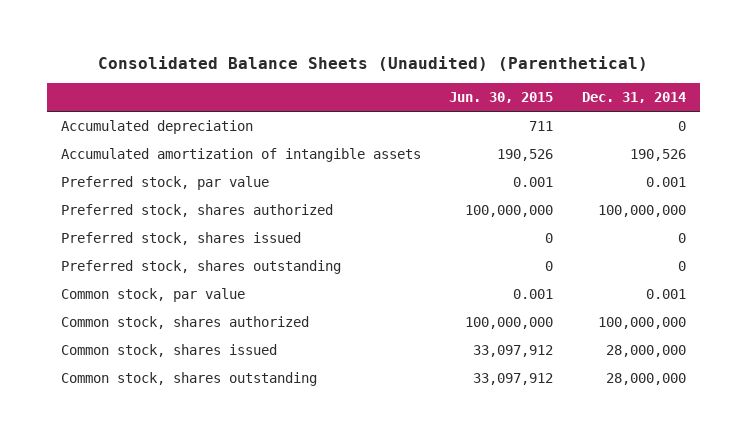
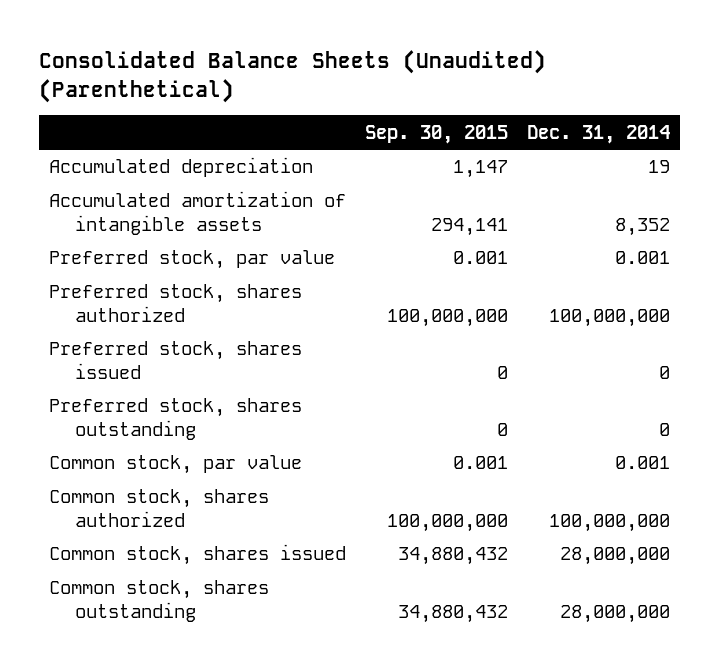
[449,91,554,103] Jun. 30, 2015 -> none
none -> [365,124,509,144] Sep. 30, 2015
[677,121,686,132] 0 -> [648,160,671,174] 19
[629,149,686,162] 190,526 -> [615,217,671,236] 8,352

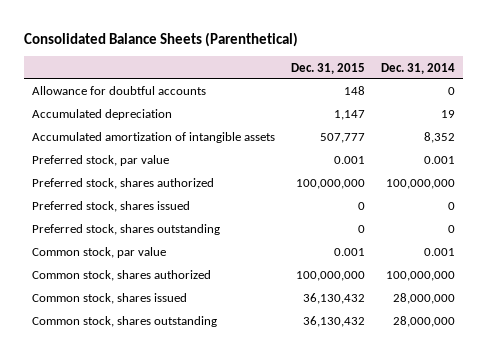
[39,50,547,103] Consolidated Balance Sheets (Unaudited) (Parenthetical) -> [24,31,299,47] Consolidated Balance Sheets (Parenthetical)
[365,124,509,144] Sep. 30, 2015 -> none
none -> [290,62,365,74] Dec. 31, 2015
none -> [32,86,207,96] Allowance for doubtful accounts

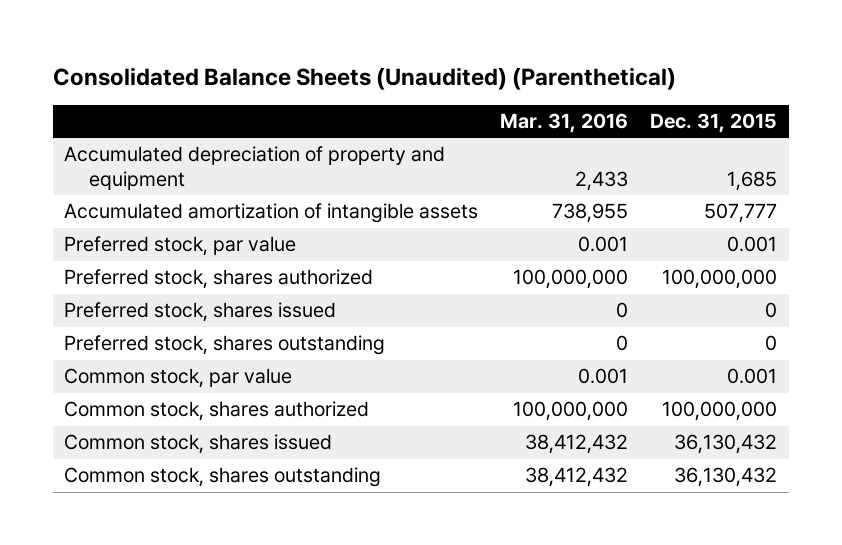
[24,31,299,47] Consolidated Balance Sheets (Parenthetical) -> [53,66,677,90] Consolidated Balance Sheets (Unaudited) (Parenthetical)
[380,62,455,74] Dec. 31, 2014 -> none
none -> [500,113,629,134] Mar. 31, 2016
[32,86,207,96] Allowance for doubtful accounts -> none
[32,109,173,121] Accumulated depreciation -> [64,146,446,191] Accumulated depreciation of property and equipment
[333,110,365,121] 1,147 -> [727,171,778,192] 1,685

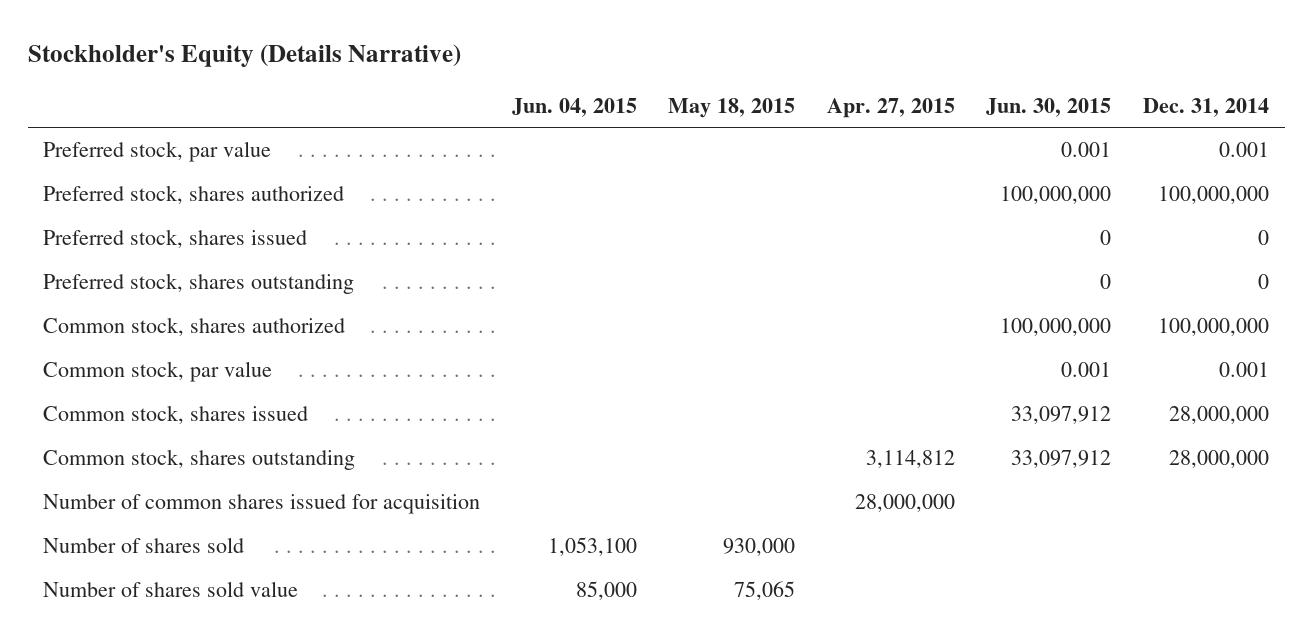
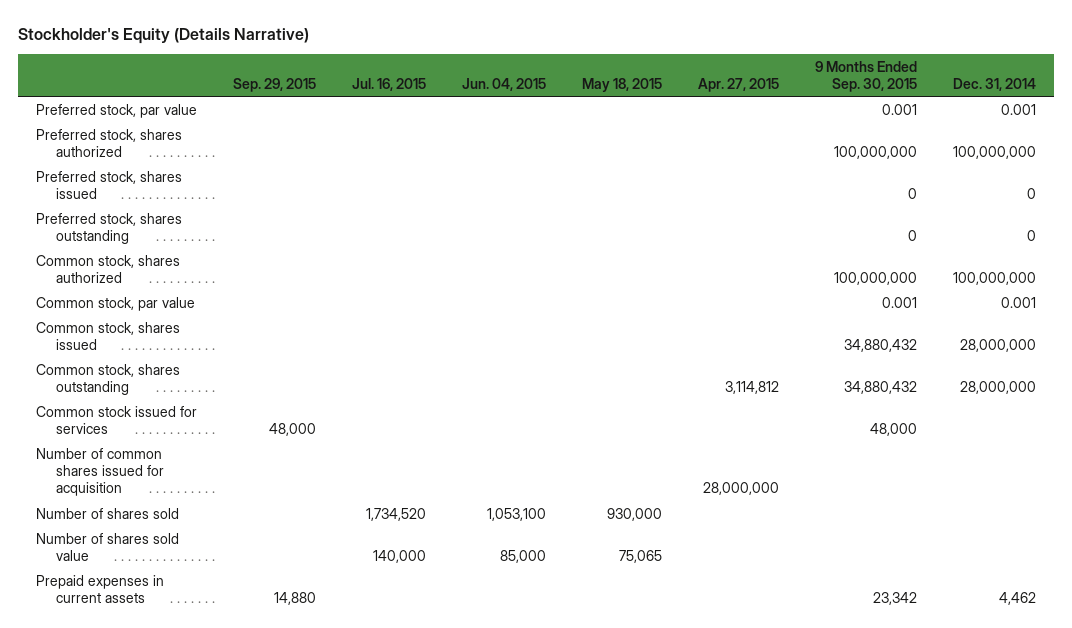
[986,97,1112,117] Jun. 30, 2015 -> none
none -> [233,77,317,92] Sep. 29, 2015
none -> [352,77,427,91] Jul. 16, 2015
none -> [814,60,917,92] 9 Months Ended Sep. 30, 2015
none -> [36,405,198,434] Common stock issued for services
none -> [36,574,165,603] Prepaid expenses in current assets

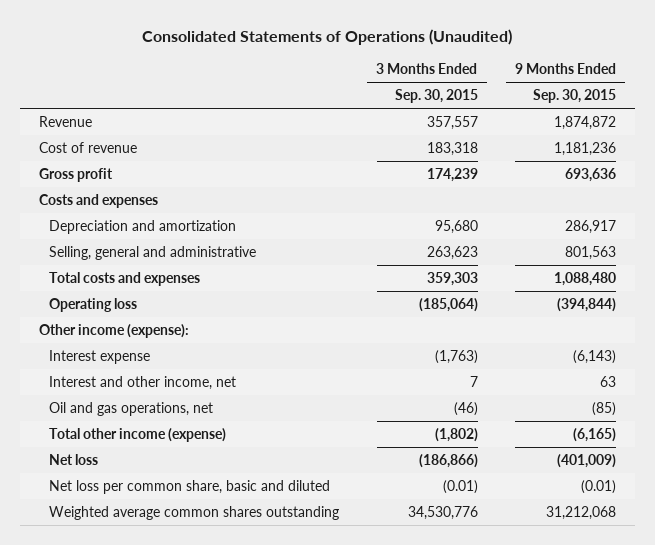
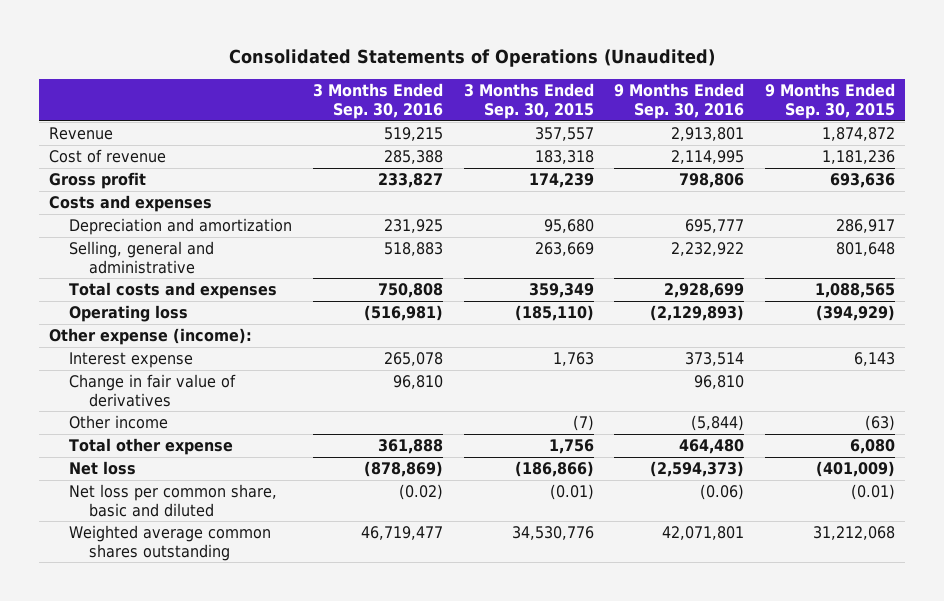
none -> [312,83,443,119] 3 Months Ended Sep. 30, 2016
none -> [614,83,745,119] 9 Months Ended Sep. 30, 2016
[49,376,237,391] Interest and other income, net -> none
[49,402,214,417] Oil and gas operations, net -> none
[426,246,478,261] 263,623 -> [534,242,594,257] 263,669
[565,246,617,261] 801,563 -> [836,242,896,257] 801,648
[426,272,478,287] 359,303 -> [528,283,594,299] 359,349
[554,272,617,287] 1,088,480 -> [815,283,896,299] 1,088,565
[418,298,478,313] (185,064) -> [514,305,594,322] (185,110)
[557,298,617,313] (394,844) -> [816,305,896,322] (394,929)
[38,324,189,339] Other income (expense): -> [49,328,253,346] Other expense (income):
[434,350,478,365] (1,763) -> [552,352,594,367] 1,763
[573,350,617,365] (6,143) -> [854,352,896,367] 6,143
none -> [69,374,237,407] Change in fair value of derivatives
none -> [69,415,169,430] Other income
[49,428,227,443] Total other income (expense) -> [69,438,234,456] Total other expense
[434,428,478,443] (1,802) -> [548,439,594,455] 1,756
[573,428,617,443] (6,165) -> [850,439,896,455] 6,080

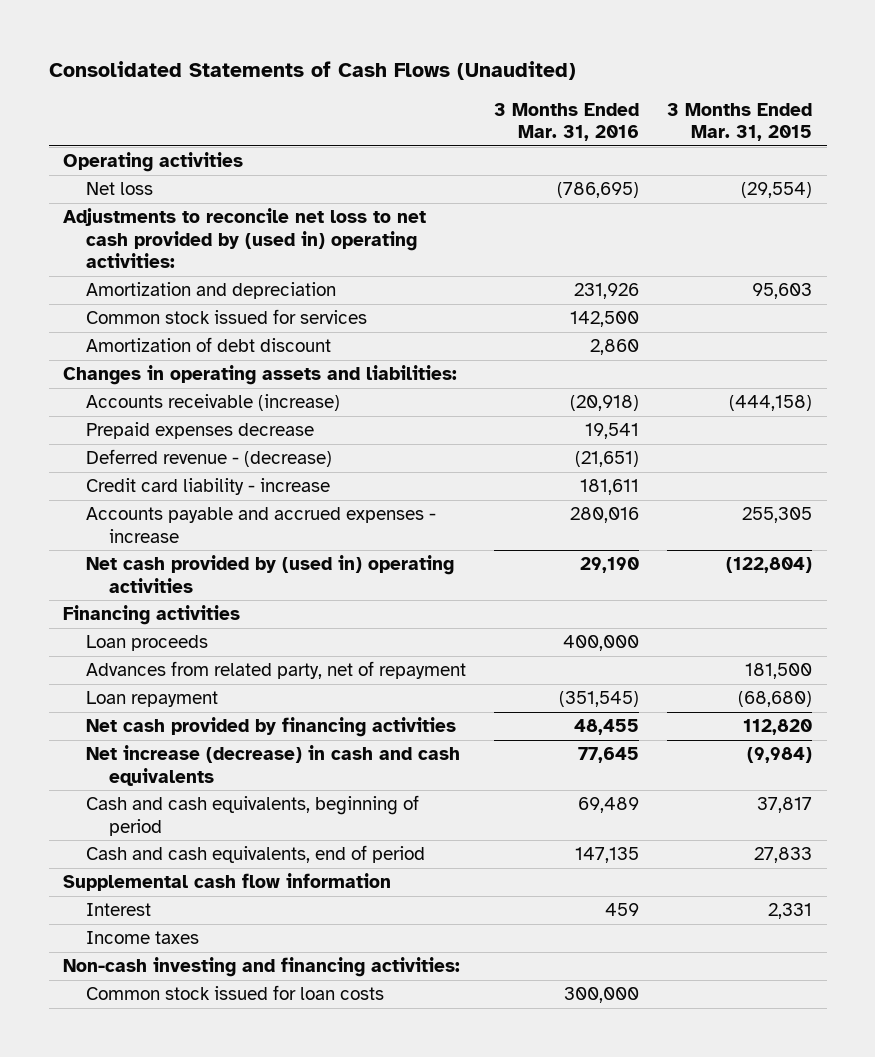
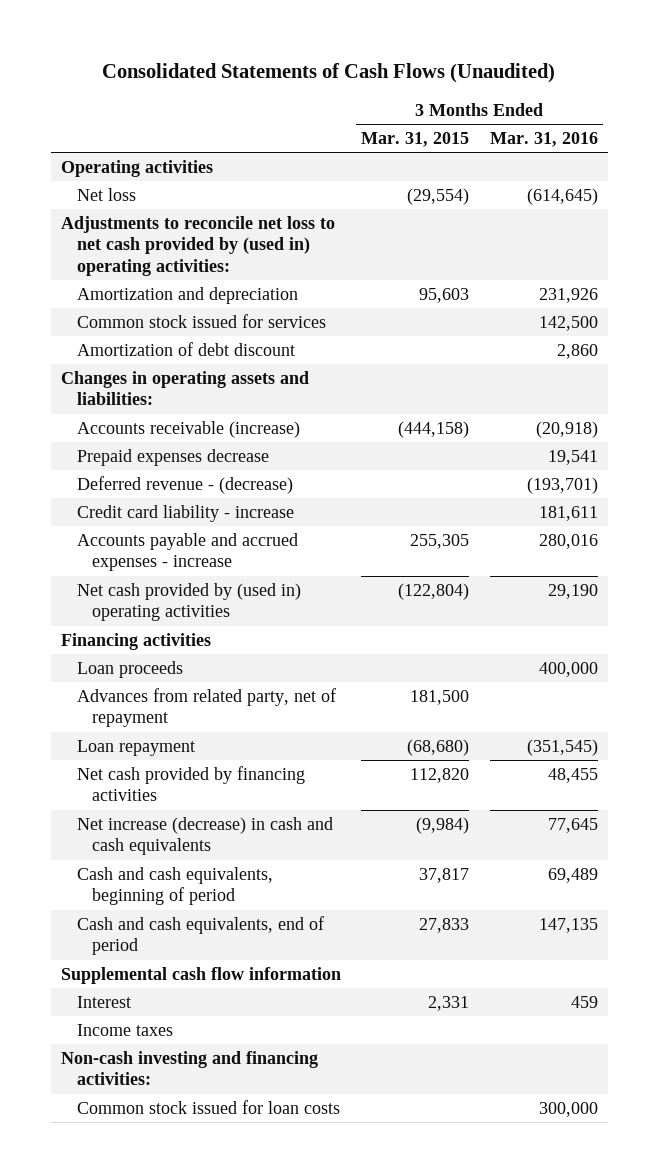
[557,181,640,198] (786,695) -> [526,187,598,205] (614,645)
[575,450,640,467] (21,651) -> [526,476,598,494] (193,701)

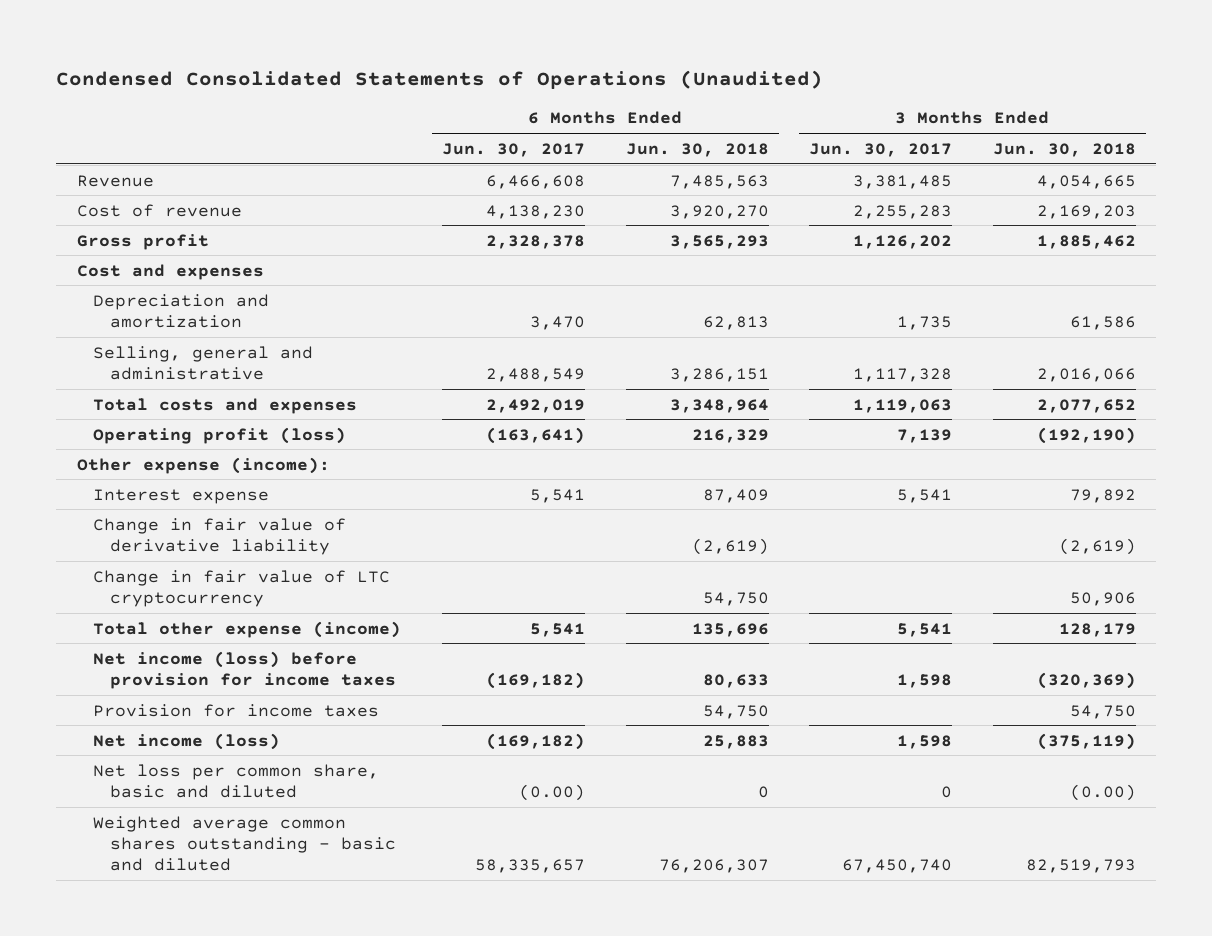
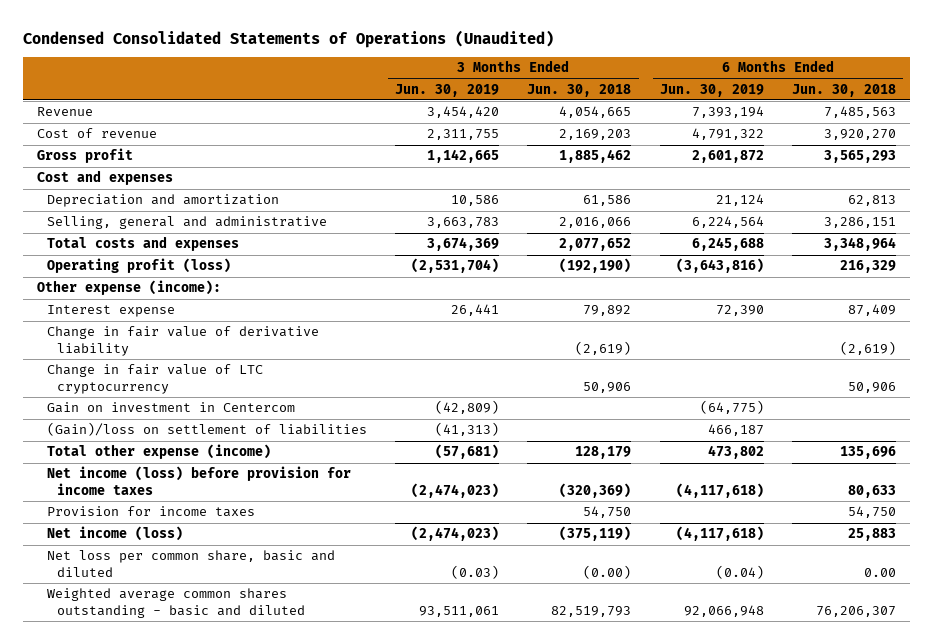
[441,142,585,157] Jun. 30, 2017 -> none
[809,142,953,157] Jun. 30, 2017 -> none
none -> [395,83,500,97] Jun. 30, 2019
none -> [659,83,764,97] Jun. 30, 2019
[702,591,769,606] 54,750 -> [847,381,896,393] 50,906
none -> [46,402,295,414] Gain on investment in Centercom
none -> [46,422,367,437] (Gain)/loss on settlement of liabilities
[757,785,769,798] 0 -> [863,567,896,577] 0.00

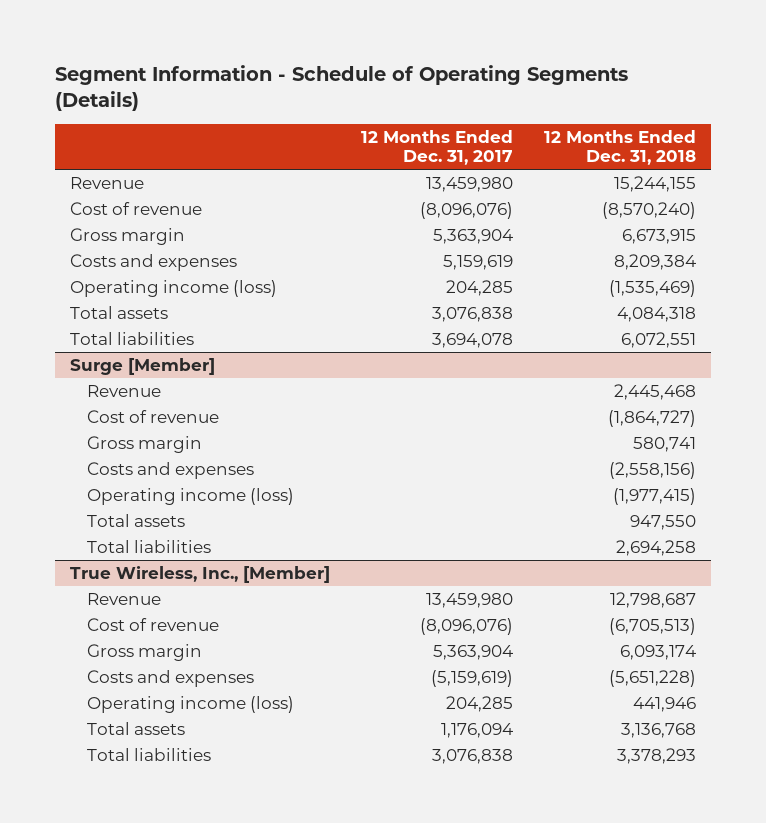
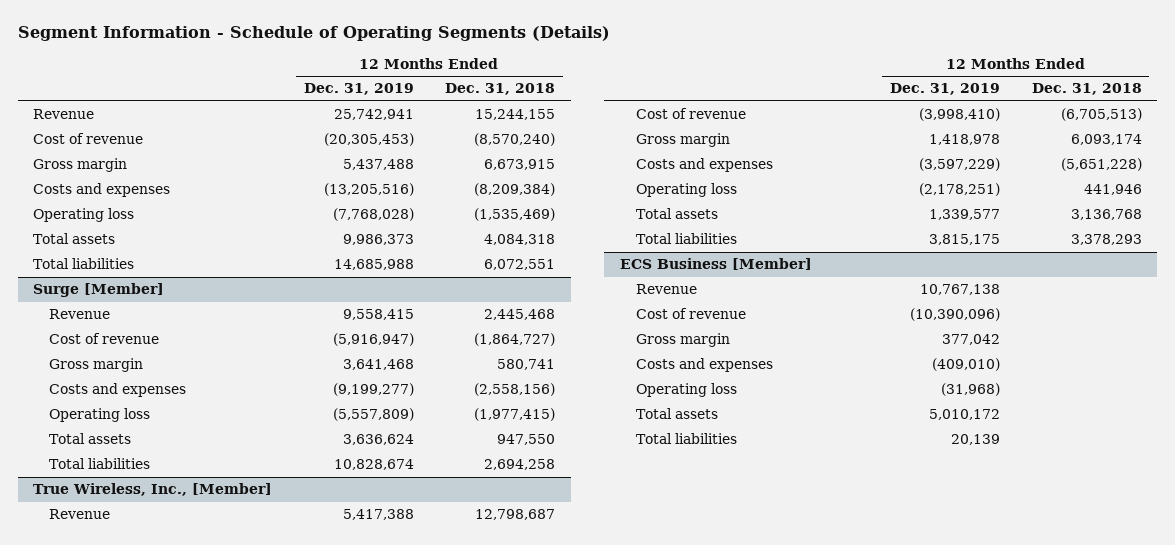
[361,129,514,166] 12 Months Ended Dec. 31, 2017 -> none
none -> [303,83,414,96] Dec. 31, 2019
[613,253,696,270] 8,209,384 -> [473,183,555,197] (8,209,384)
[70,279,278,297] Operating income (loss) -> [33,208,135,223] Operating loss
[86,487,294,505] Operating income (loss) -> [49,408,151,423] Operating loss
[86,695,294,713] Operating income (loss) -> [635,183,737,198] Operating loss
none -> [619,258,812,271] ECS Business [Member]
none -> [635,284,697,295] Revenue
none -> [635,308,746,320] Cost of revenue
none -> [635,333,730,348] Gross margin
none -> [635,358,773,373] Costs and expenses
none -> [635,383,737,398] Operating loss
none -> [635,408,718,420] Total assets
none -> [635,433,737,445] Total liabilities

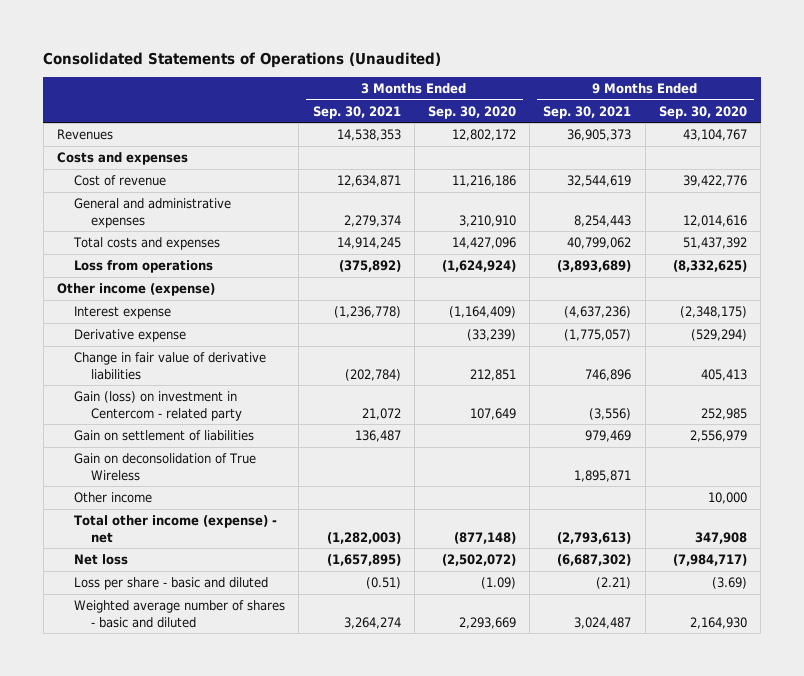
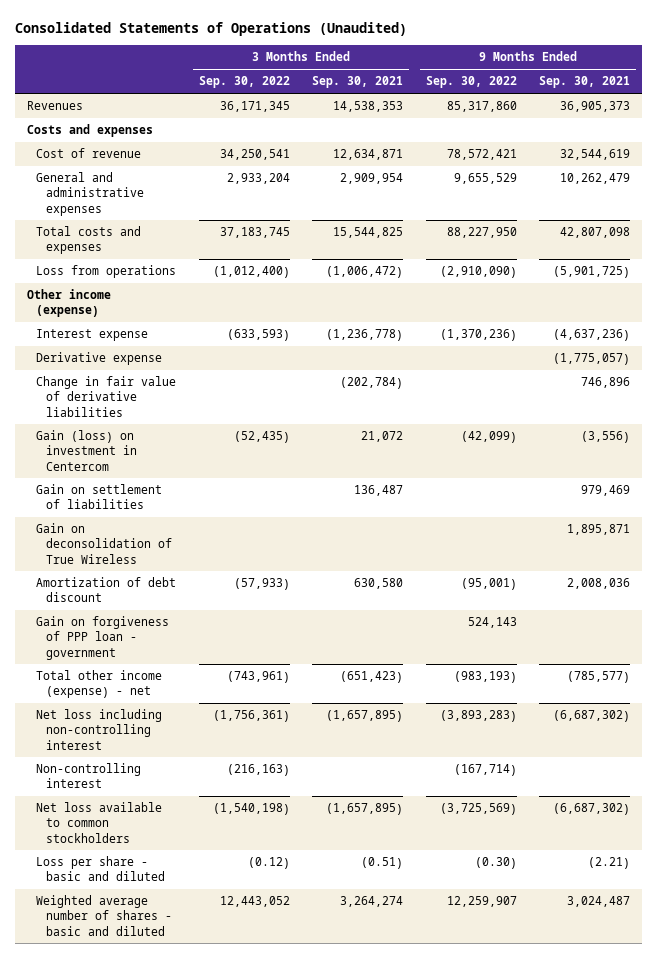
[427,105,516,119] Sep. 30, 2020 -> none
[658,105,747,119] Sep. 30, 2020 -> none
none -> [198,76,290,89] Sep. 30, 2022
none -> [425,76,517,89] Sep. 30, 2022
[343,214,401,227] 2,279,374 -> [340,173,404,185] 2,909,954
[574,214,632,227] 8,254,443 -> [560,173,631,185] 10,262,479
[336,237,401,250] 14,914,245 -> [333,227,404,239] 15,544,825
[567,237,632,250] 40,799,062 -> [560,227,631,239] 42,807,098
[338,260,401,273] (375,892) -> [326,266,404,279] (1,006,472)
[557,260,632,273] (3,893,689) -> [553,266,631,279] (5,901,725)
[74,391,243,421] Gain (loss) on investment in Centercom - related party -> [36,430,138,471] Gain (loss) on investment in Centercom
[74,492,153,504] Other income -> none
none -> [36,577,177,603] Amortization of debt discount
none -> [36,616,170,660] Gain on forgiveness of PPP loan - government
[326,531,401,544] (1,282,003) -> [340,671,404,684] (651,423)
[557,531,632,544] (2,793,613) -> [567,671,631,684] (785,577)
none -> [36,709,163,750] Net loss including non-controlling interest
none -> [36,763,142,789] Non-controlling interest
[74,554,129,566] Net loss -> [36,802,163,843] Net loss available to common stockholders

